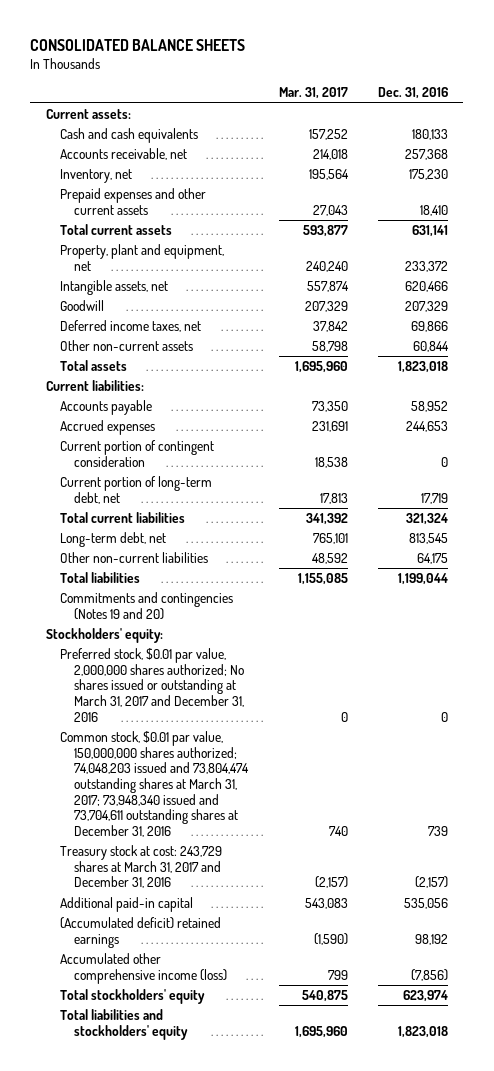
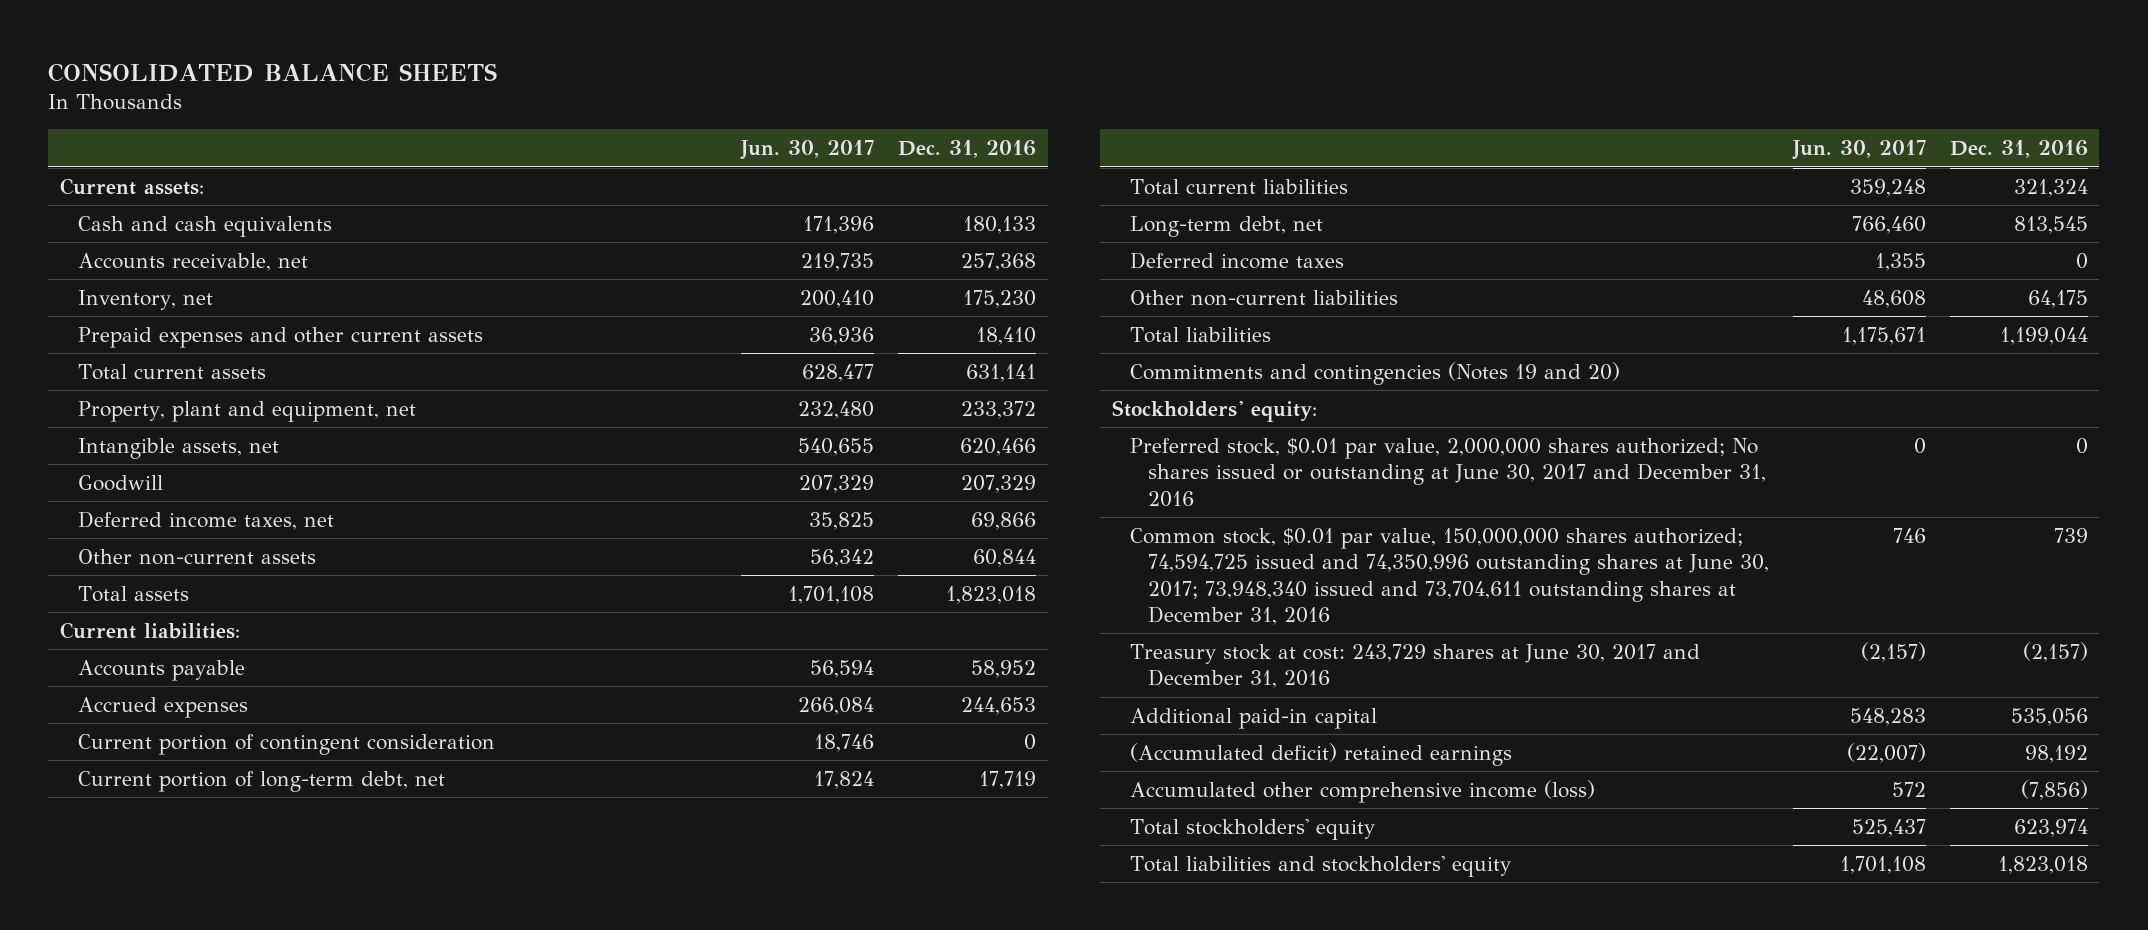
[278,87,348,100] Mar. 31, 2017 -> none
none -> [739,140,874,161] Jun. 30, 2017
none -> [1129,251,1344,269] Deferred income taxes
[59,648,245,722] Preferred stock, $0.01 par value, 2,000,000 shares authorized; No shares issued or outstanding at March 31, 2017 and December 31, 2016 -> [1129,437,1766,507] Preferred stock, $0.01 par value, 2,000,000 shares authorized; No shares issued or outstanding at June 30, 2017 and December 31, 2016
[59,731,250,837] Common stock, $0.01 par value, 150,000,000 shares authorized; 74,048,203 issued and 73,804,474 outstanding shares at March 31, 2017; 73,948,340 issued and 73,704,611 outstanding shares at December 31, 2016 -> [1129,527,1769,625] Common stock, $0.01 par value, 150,000,000 shares authorized; 74,594,725 issued and 74,350,996 outstanding shares at June 30, 2017; 73,948,340 issued and 73,704,611 outstanding shares at December 31, 2016
[59,845,222,889] Treasury stock at cost: 243,729 shares at March 31, 2017 and December 31, 2016 -> [1129,643,1700,689] Treasury stock at cost: 243,729 shares at June 30, 2017 and December 31, 2016

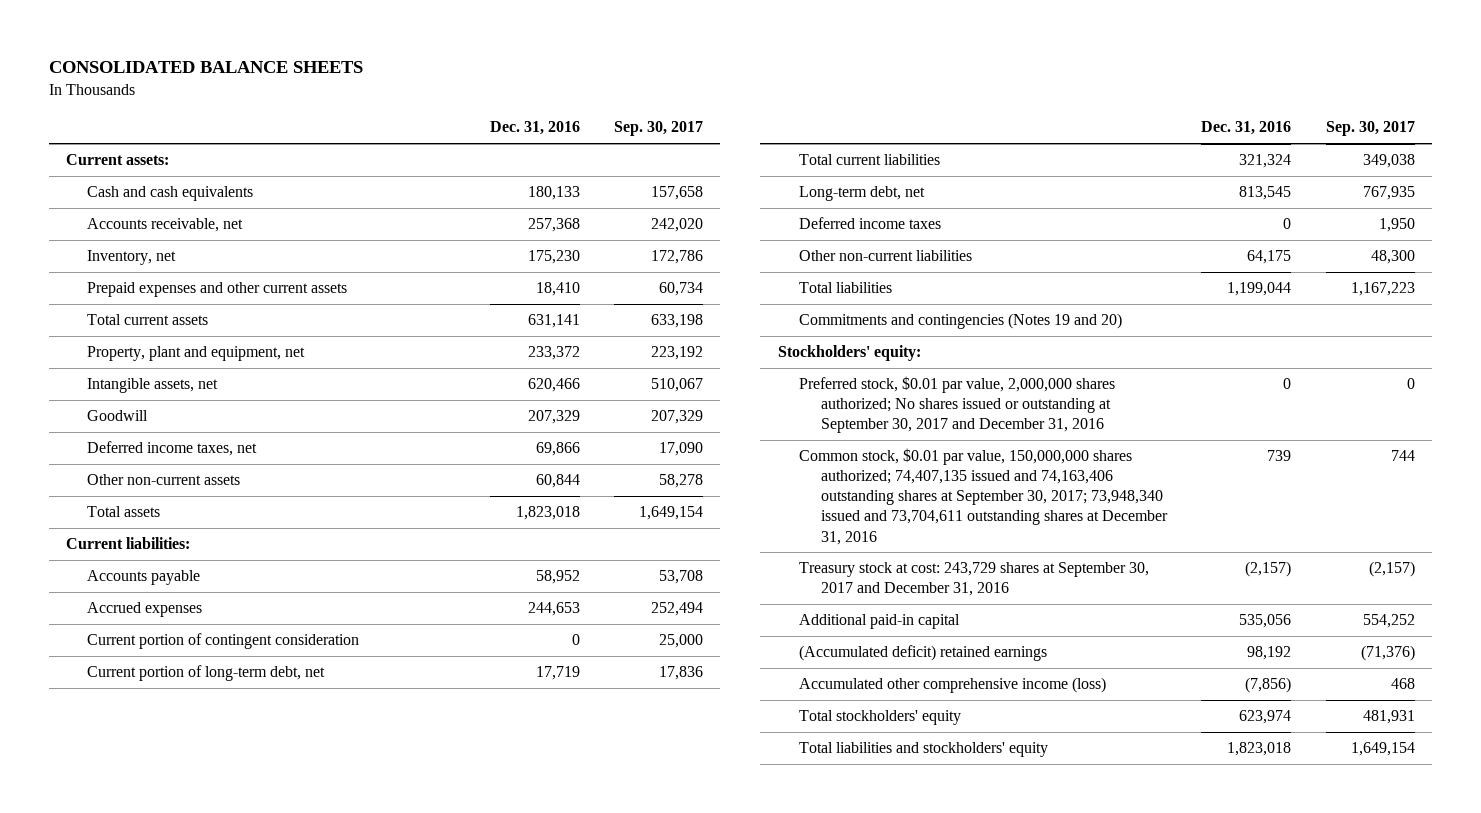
[739,140,874,161] Jun. 30, 2017 -> none
none -> [614,121,704,137] Sep. 30, 2017
[1129,437,1766,507] Preferred stock, $0.01 par value, 2,000,000 shares authorized; No shares issued or outstanding at June 30, 2017 and December 31, 2016 -> [799,376,1116,434] Preferred stock, $0.01 par value, 2,000,000 shares authorized; No shares issued or outstanding at September 30, 2017 and December 31, 2016
[1129,527,1769,625] Common stock, $0.01 par value, 150,000,000 shares authorized; 74,594,725 issued and 74,350,996 outstanding shares at June 30, 2017; 73,948,340 issued and 73,704,611 outstanding shares at December 31, 2016 -> [799,448,1168,545] Common stock, $0.01 par value, 150,000,000 shares authorized; 74,407,135 issued and 74,163,406 outstanding shares at September 30, 2017; 73,948,340 issued and 73,704,611 outstanding shares at December 31, 2016
[1129,643,1700,689] Treasury stock at cost: 243,729 shares at June 30, 2017 and December 31, 2016 -> [799,562,1150,597] Treasury stock at cost: 243,729 shares at September 30, 2017 and December 31, 2016

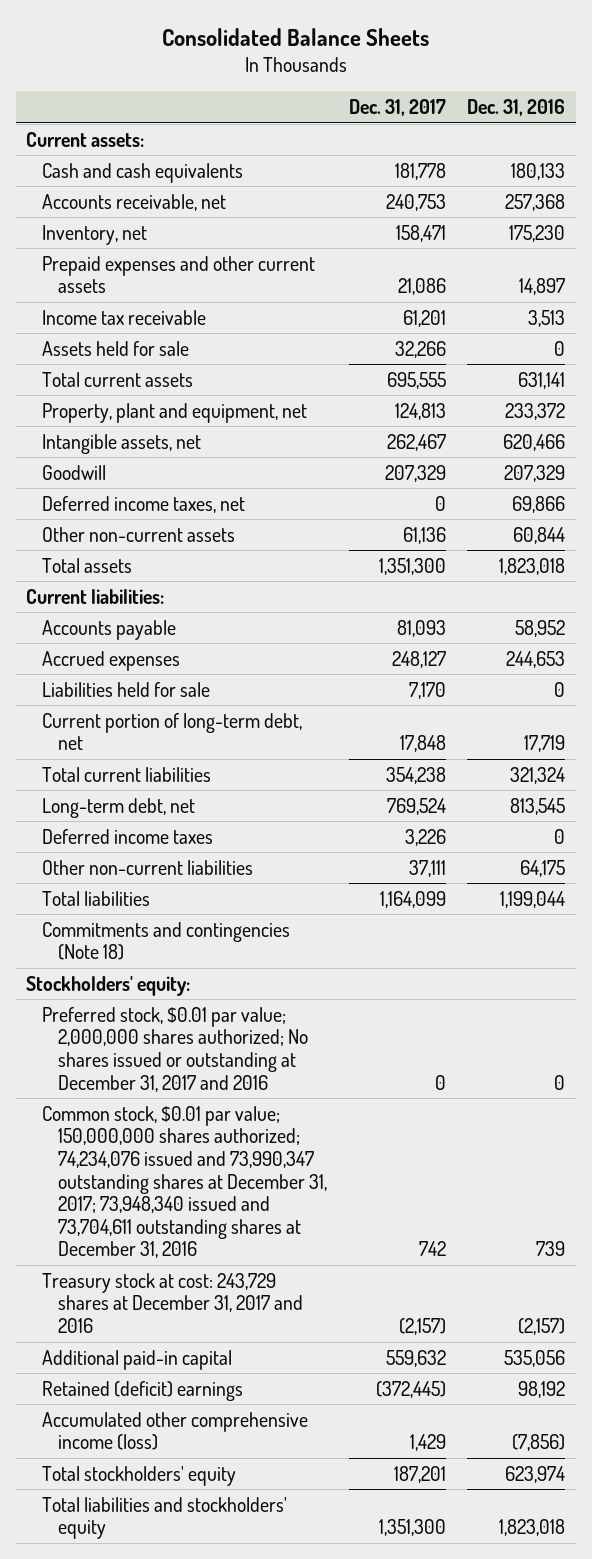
[48,61,363,74] CONSOLIDATED BALANCE SHEETS -> [161,27,429,46] Consolidated Balance Sheets
[614,121,704,137] Sep. 30, 2017 -> none
none -> [348,99,446,117] Dec. 31, 2017
[535,282,580,297] 18,410 -> [519,278,566,296] 14,897
none -> [42,309,207,325] Income tax receivable
none -> [42,340,190,356] Assets held for sale
[87,633,360,650] Current portion of contingent consideration -> none
none -> [42,681,211,697] Liabilities held for sale
[799,313,1123,330] Commitments and contingencies (Notes 19 and 20) -> [42,921,291,961] Commitments and contingencies (Note 18)
[799,376,1116,434] Preferred stock, $0.01 par value, 2,000,000 shares authorized; No shares issued or outstanding at September 30, 2017 and December 31, 2016 -> [42,1006,309,1092] Preferred stock, $0.01 par value; 2,000,000 shares authorized; No shares issued or outstanding at December 31, 2017 and 2016
[799,448,1168,545] Common stock, $0.01 par value, 150,000,000 shares authorized; 74,407,135 issued and 74,163,406 outstanding shares at September 30, 2017; 73,948,340 issued and 73,704,611 outstanding shares at December 31, 2016 -> [42,1105,328,1259] Common stock, $0.01 par value; 150,000,000 shares authorized; 74,234,076 issued and 73,990,347 outstanding shares at December 31, 2017; 73,948,340 issued and 73,704,611 outstanding shares at December 31, 2016
[799,562,1150,597] Treasury stock at cost: 243,729 shares at September 30, 2017 and December 31, 2016 -> [42,1272,304,1333] Treasury stock at cost: 243,729 shares at December 31, 2017 and 2016
[799,645,1048,662] (Accumulated deficit) retained earnings -> [42,1380,244,1401] Retained (deficit) earnings

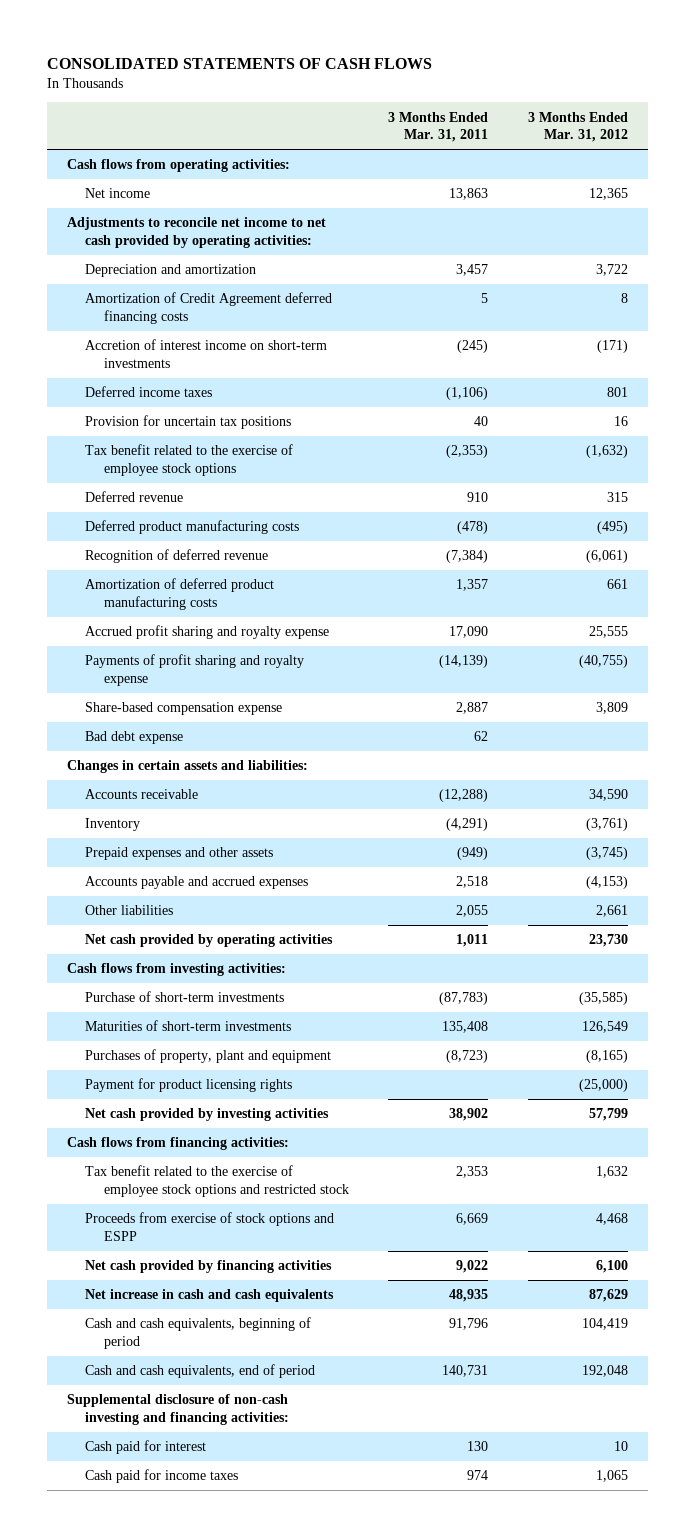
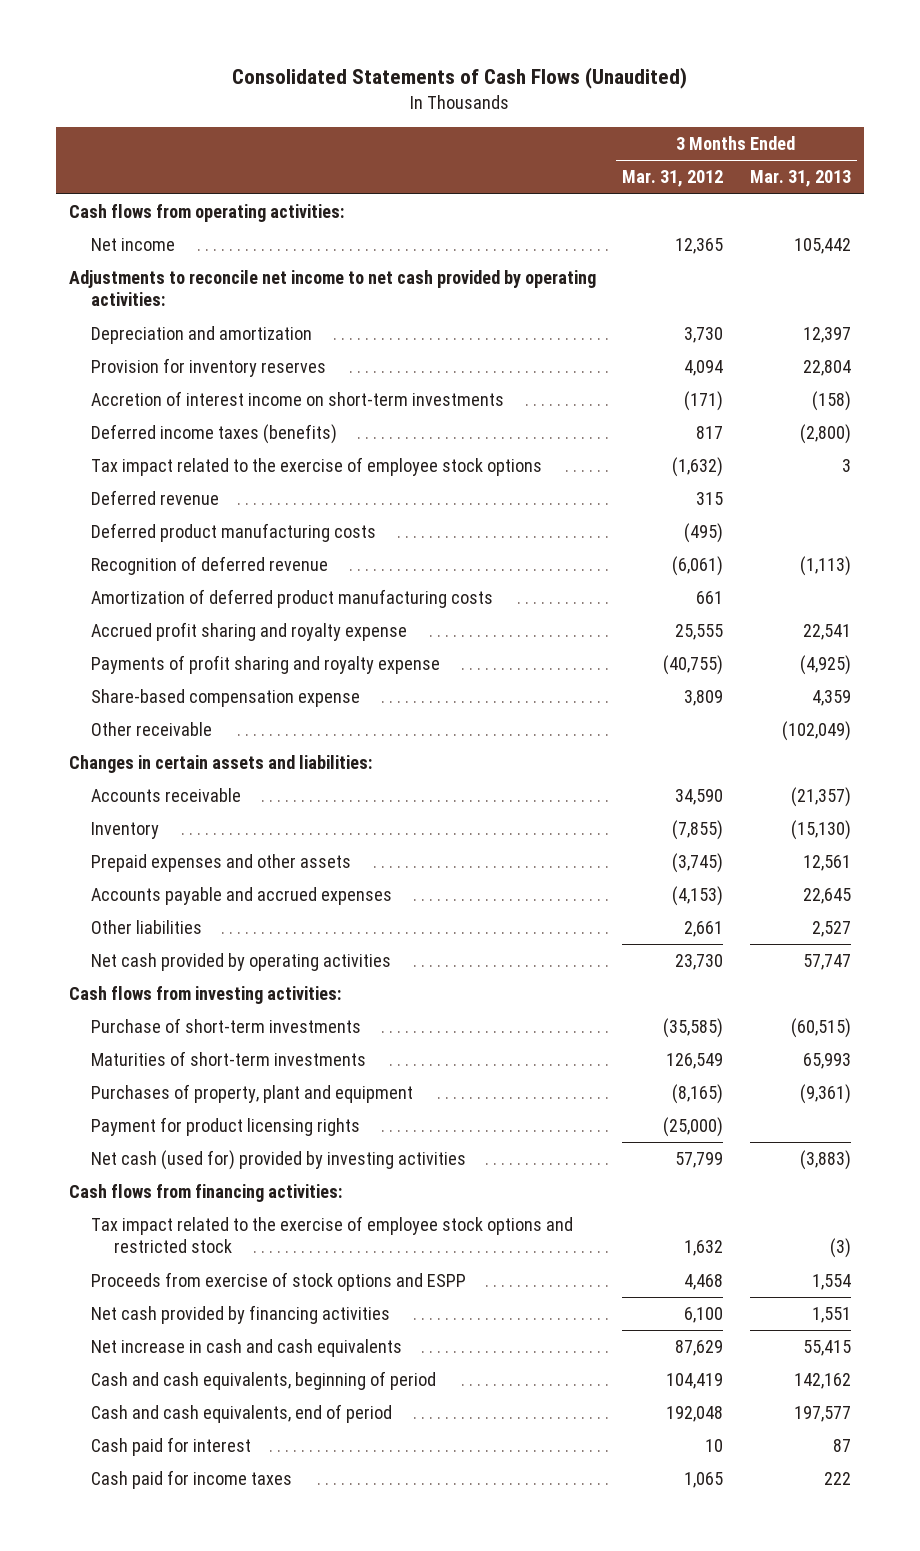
[47,58,433,70] CONSOLIDATED STATEMENTS OF CASH FLOWS -> [231,67,687,90] Consolidated Statements of Cash Flows (Unaudited)
[388,111,489,143] 3 Months Ended Mar. 31, 2011 -> none
none -> [749,170,851,188] Mar. 31, 2013
[85,292,333,324] Amortization of Credit Agreement deferred financing costs -> none
[595,264,628,277] 3,722 -> [684,327,724,344] 3,730
none -> [91,358,327,378] Provision for inventory reserves
[85,415,292,430] Provision for uncertain tax positions -> none
[85,386,213,398] Deferred income taxes -> [91,424,338,445] Deferred income taxes (benefits)
[606,387,628,398] 801 -> [696,426,724,440] 817
[85,444,294,476] Tax benefit related to the exercise of employee stock options -> [91,457,543,477] Tax impact related to the exercise of employee stock options
[85,731,184,745] Bad debt expense -> none
none -> [91,722,213,737] Other receivable
[585,818,628,832] (3,761) -> [672,820,724,841] (7,855)
[85,1108,330,1122] Net cash provided by investing activities -> [91,1150,467,1171] Net cash (used for) provided by investing activities
[85,1165,349,1197] Tax benefit related to the exercise of employee stock options and restricted stock -> [91,1216,574,1254] Tax impact related to the exercise of employee stock options and restricted stock
[67,1394,290,1425] Supplemental disclosure of non-cash investing and financing activities: -> none

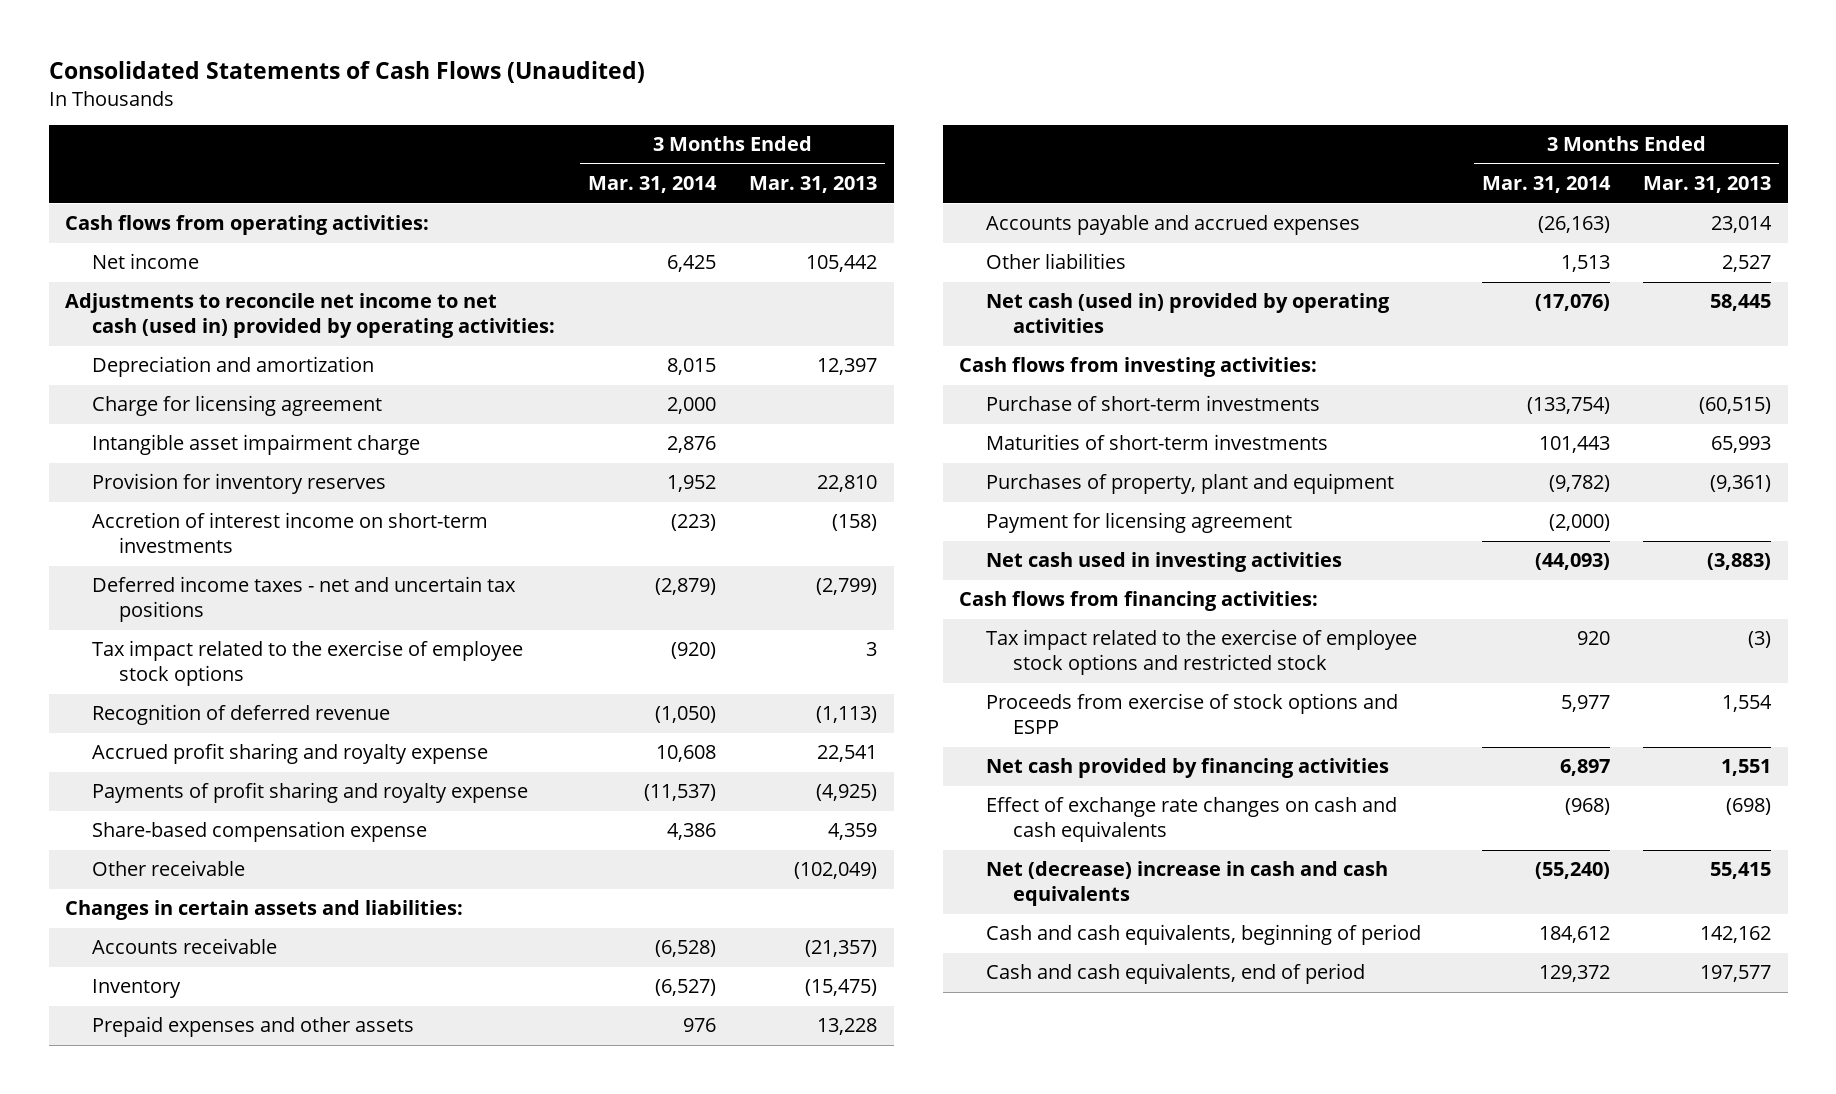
[622,170,724,188] Mar. 31, 2012 -> none
none -> [588,176,718,194] Mar. 31, 2014
[69,270,597,307] Adjustments to reconcile net income to net cash provided by operating activities: -> [65,293,556,339] Adjustments to reconcile net income to net cash (used in) provided by operating activities:
none -> [92,395,383,417] Charge for licensing agreement
none -> [92,434,421,456] Intangible asset impairment charge
[802,360,851,377] 22,804 -> [817,475,878,493] 22,810
[91,424,338,445] Deferred income taxes (benefits) -> [92,576,517,623] Deferred income taxes - net and uncertain tax positions
[799,424,851,445] (2,800) -> [816,578,878,596] (2,799)
[91,490,220,506] Deferred revenue -> none
[91,523,377,543] Deferred product manufacturing costs -> none
[91,589,494,609] Amortization of deferred product manufacturing costs -> none
[790,820,851,841] (15,130) -> [805,979,878,997] (15,475)
[802,855,851,872] 12,561 -> [817,1018,878,1036] 13,228
[802,888,851,905] 22,645 -> [1711,216,1773,234] 23,014
[91,953,392,972] Net cash provided by operating activities -> [985,293,1390,334] Net cash (used in) provided by operating activities
[802,954,851,971] 57,747 -> [1710,294,1772,312] 58,445
[91,1117,361,1137] Payment for product licensing rights -> [985,512,1292,534] Payment for licensing agreement
[91,1150,467,1171] Net cash (used for) provided by investing activities -> [985,552,1342,573] Net cash used in investing activities
none -> [985,797,1397,843] Effect of exchange rate changes on cash and cash equivalents
[91,1339,403,1358] Net increase in cash and cash equivalents -> [985,861,1388,907] Net (decrease) increase in cash and cash equivalents
[91,1437,252,1457] Cash paid for interest -> none
[91,1470,293,1490] Cash paid for income taxes -> none

